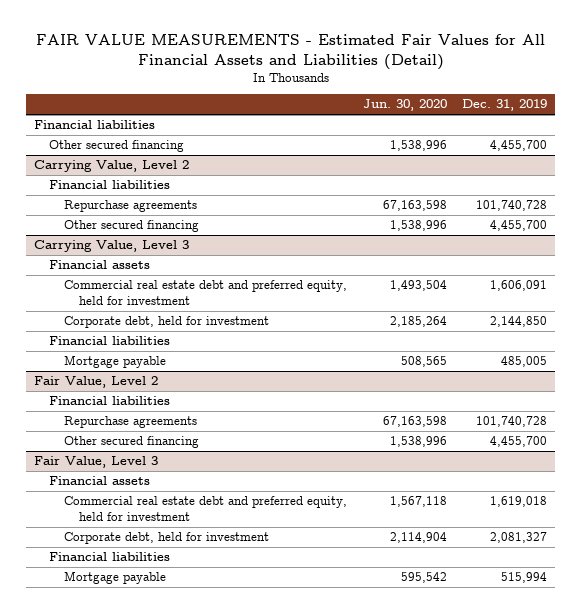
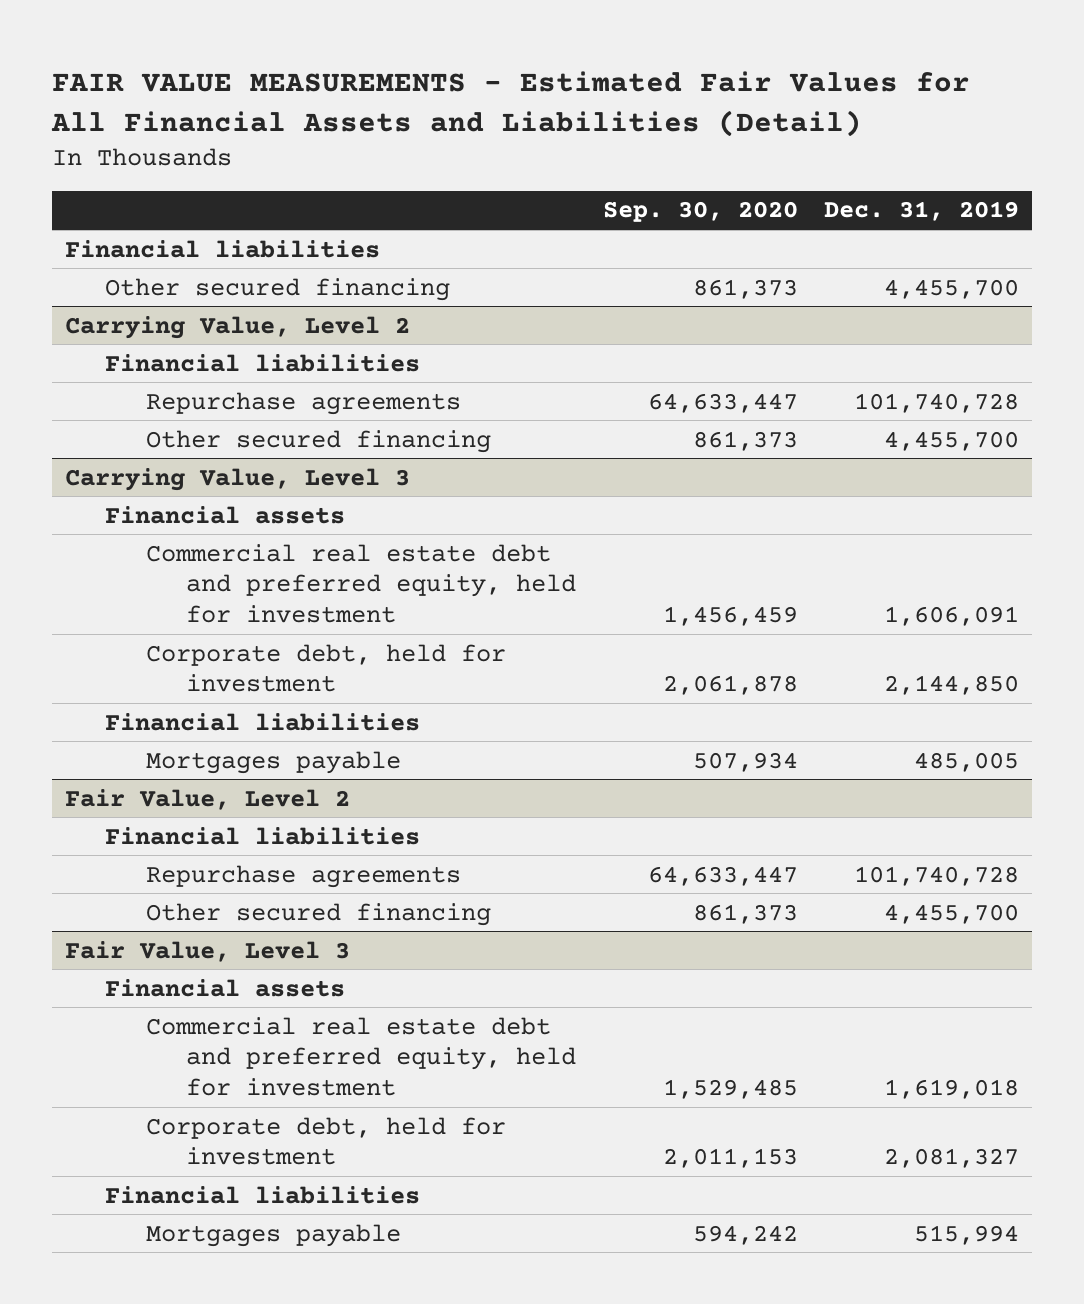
[362,99,447,112] Jun. 30, 2020 -> none
none -> [602,201,798,223] Sep. 30, 2020
[63,355,166,369] Mortgage payable -> [145,750,401,774] Mortgages payable
[63,571,166,585] Mortgage payable -> [145,1223,401,1247] Mortgages payable

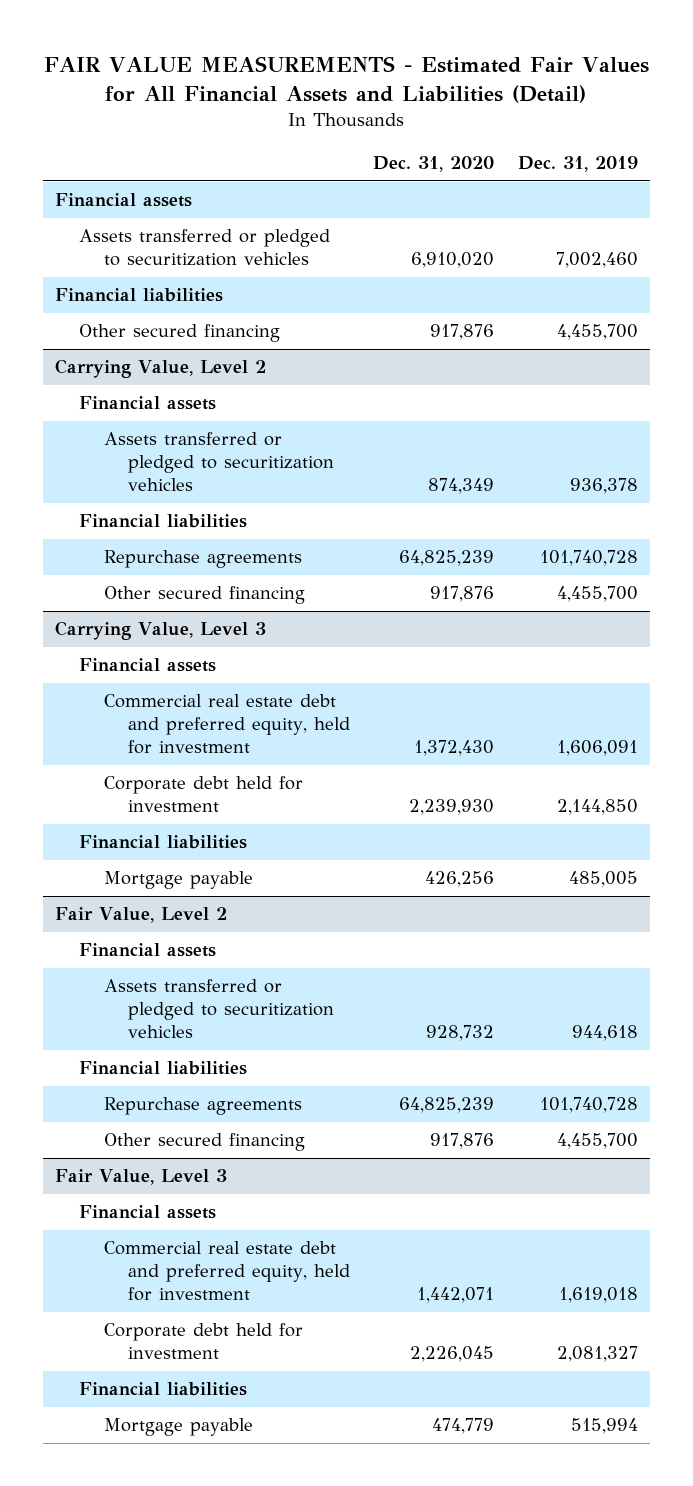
[602,201,798,223] Sep. 30, 2020 -> none
none -> [373,156,495,173] Dec. 31, 2020
none -> [54,193,192,208] Financial assets
none -> [79,229,331,267] Assets transferred or pledged to securitization vehicles
none -> [79,396,217,411] Financial assets
none -> [103,432,334,492] Assets transferred or pledged to securitization vehicles
[145,643,506,693] Corporate debt, held for investment -> [103,776,303,813] Corporate debt held for investment
[145,750,401,774] Mortgages payable -> [103,871,253,890] Mortgage payable
none -> [79,943,217,958] Financial assets
none -> [103,979,334,1039] Assets transferred or pledged to securitization vehicles
[145,1116,506,1166] Corporate debt, held for investment -> [103,1323,303,1360] Corporate debt held for investment
[145,1223,401,1247] Mortgages payable -> [103,1418,253,1437] Mortgage payable

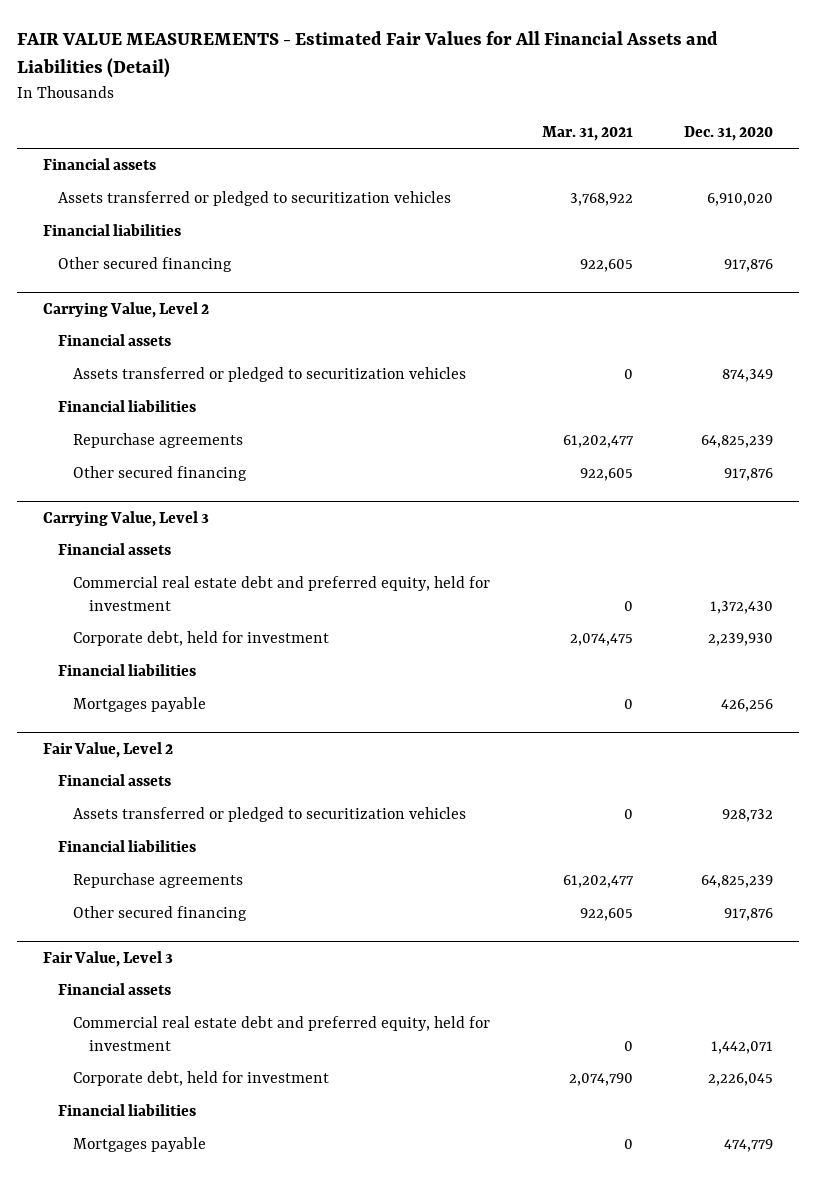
[517,156,638,173] Dec. 31, 2019 -> none
none -> [541,126,633,142] Mar. 31, 2021
[103,776,303,813] Corporate debt held for investment -> [73,631,330,647] Corporate debt, held for investment
[103,871,253,890] Mortgage payable -> [73,697,207,713] Mortgages payable
[103,1323,303,1360] Corporate debt held for investment -> [73,1071,330,1087] Corporate debt, held for investment
[103,1418,253,1437] Mortgage payable -> [73,1137,207,1153] Mortgages payable

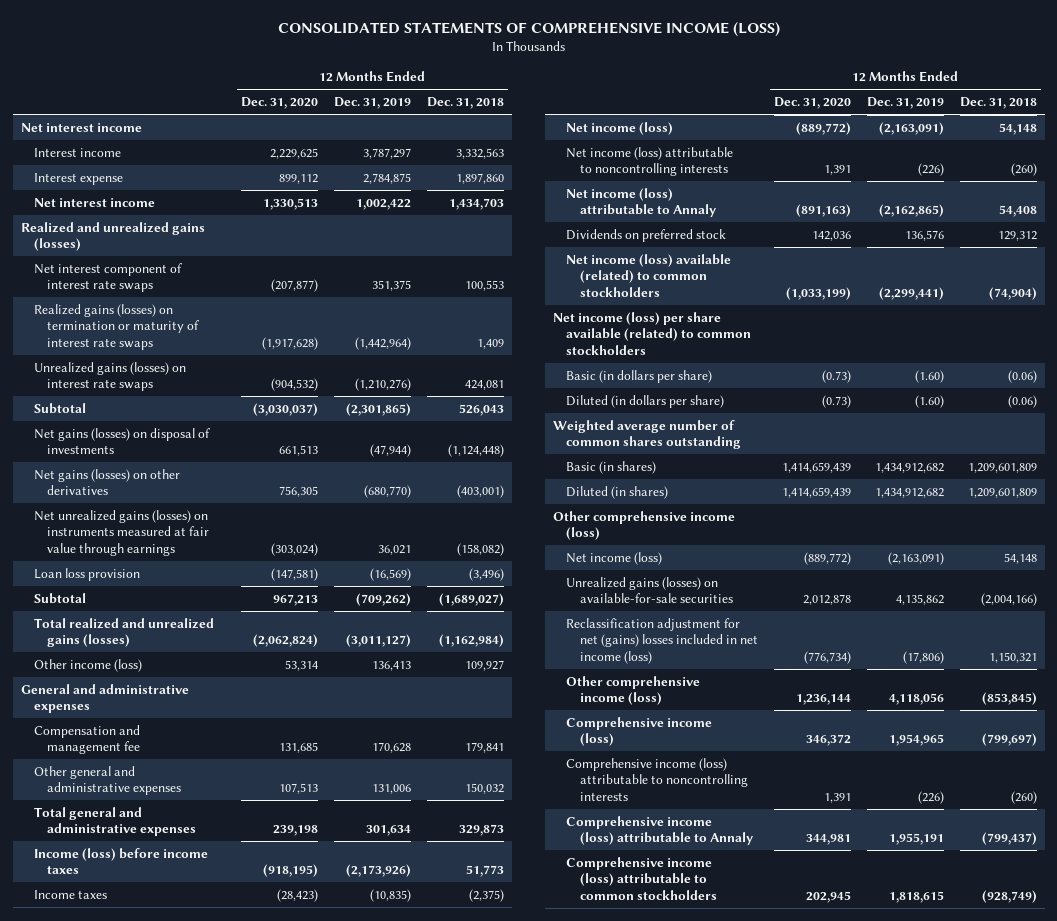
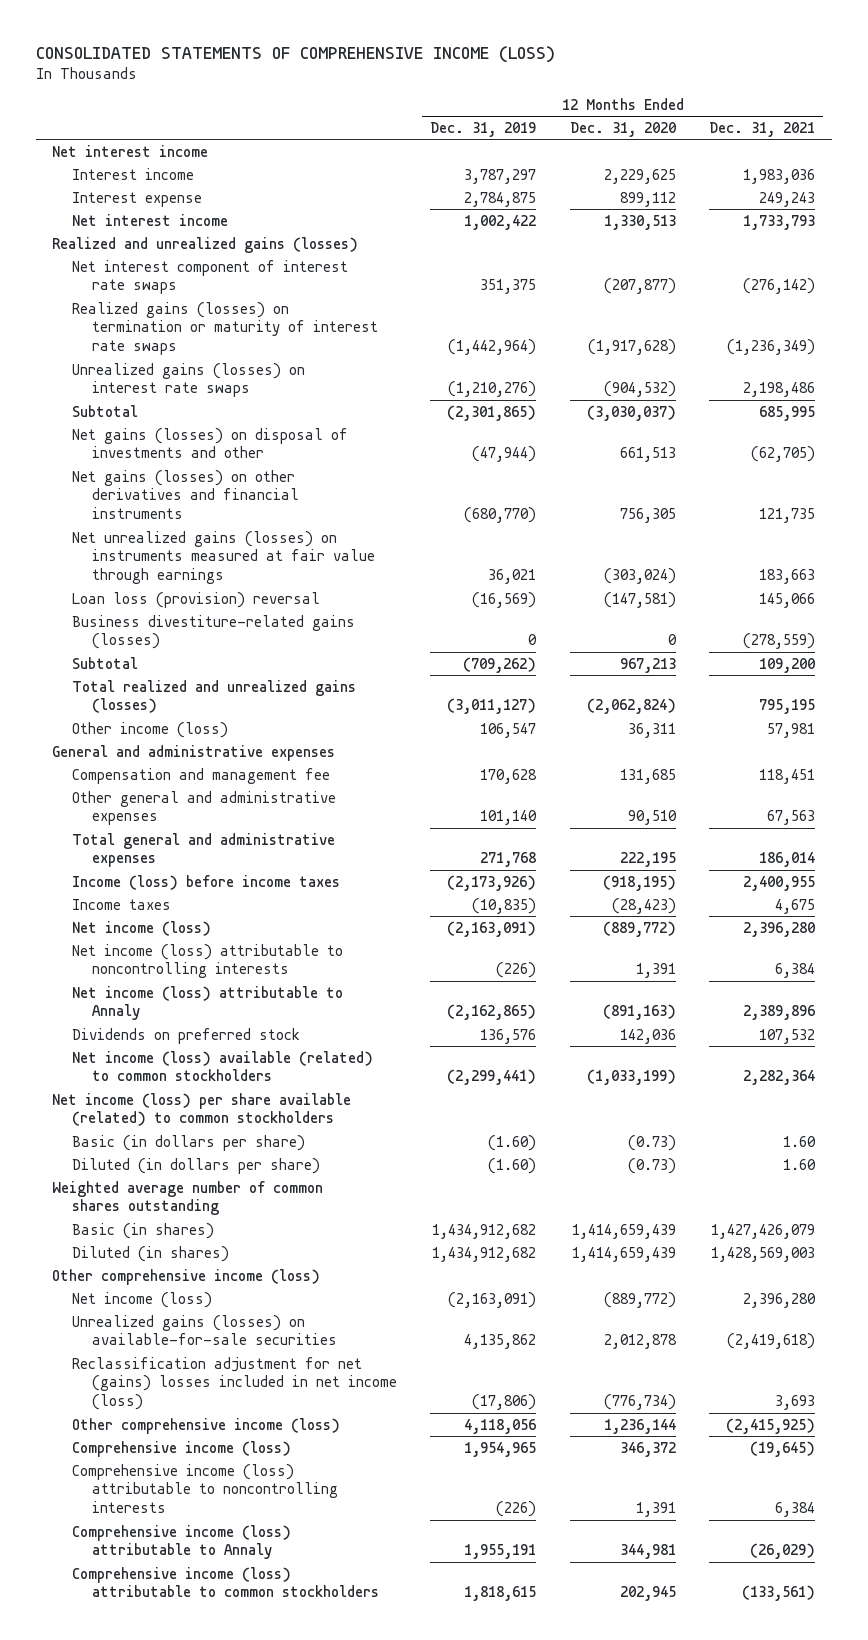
[426,97,504,110] Dec. 31, 2018 -> none
none -> [709,122,816,138] Dec. 31, 2021
[33,427,210,455] Net gains (losses) on disposal of investments -> [72,427,349,459] Net gains (losses) on disposal of investments and other
[33,468,180,496] Net gains (losses) on other derivatives -> [72,469,300,520] Net gains (losses) on other derivatives and financial instruments
[33,567,140,581] Loan loss provision -> [72,591,321,608] Loan loss (provision) reversal
none -> [72,614,356,650] Business divestiture-related gains (losses)
[284,659,318,671] 53,314 -> [627,722,676,738] 36,311
[371,660,411,671] 136,413 -> [480,722,537,738] 106,547
[278,783,318,795] 107,513 -> [627,810,677,826] 90,510
[371,784,411,795] 131,006 -> [480,810,538,826] 101,140
[272,825,318,837] 239,198 -> [619,852,676,868] 222,195
[365,825,411,837] 301,634 -> [480,852,537,868] 271,768

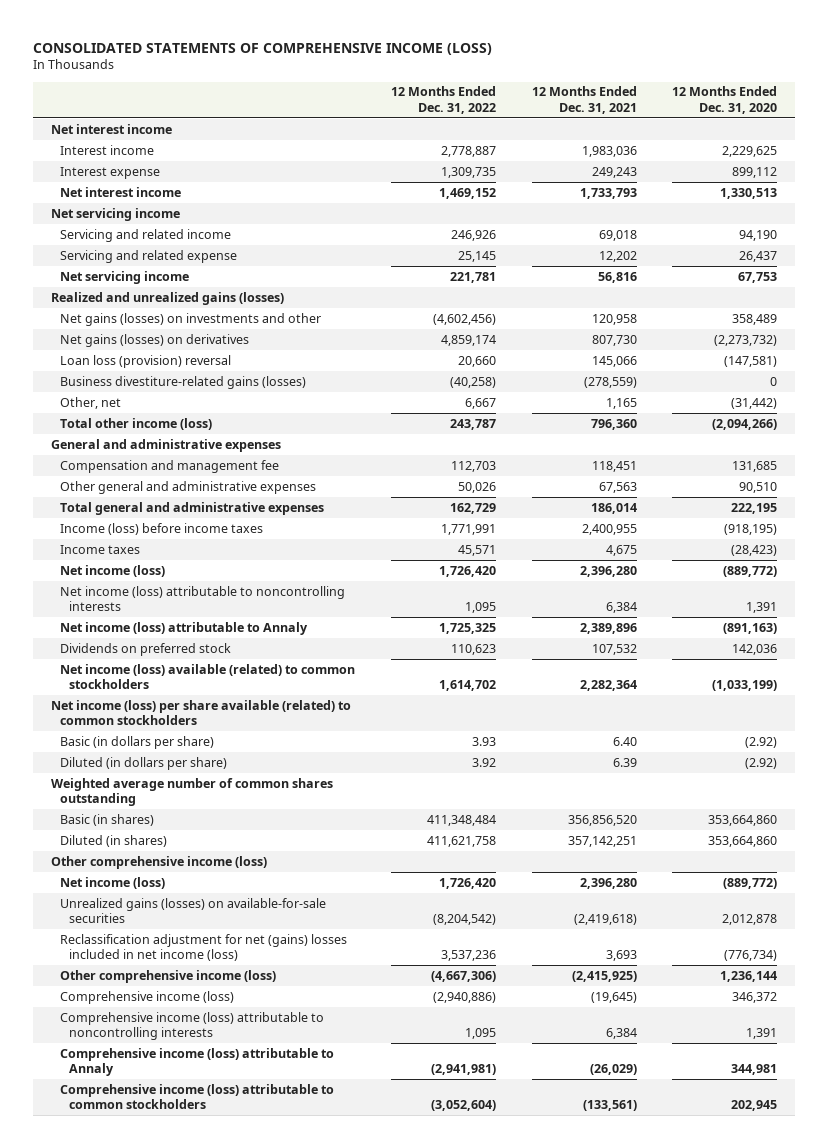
[430,122,537,138] Dec. 31, 2019 -> none
none -> [390,86,496,115] 12 Months Ended Dec. 31, 2022
none -> [51,207,181,221] Net servicing income
none -> [60,228,232,242] Servicing and related income
none -> [60,249,238,263] Servicing and related expense
none -> [60,270,190,284] Net servicing income
[72,259,349,295] Net interest component of interest rate swaps -> none
[72,301,379,356] Realized gains (losses) on termination or maturity of interest rate swaps -> none
[72,362,306,398] Unrealized gains (losses) on interest rate swaps -> none
[72,404,139,417] Subtotal -> none
[72,530,376,585] Net unrealized gains (losses) on instruments measured at fair value through earnings -> none
[72,427,349,459] Net gains (losses) on disposal of investments and other -> [60,312,322,326] Net gains (losses) on investments and other
[619,447,676,463] 661,513 -> [732,313,778,325] 358,489
[751,446,816,463] (62,705) -> [591,313,637,325] 120,958
[72,469,300,520] Net gains (losses) on other derivatives and financial instruments -> [60,333,250,347] Net gains (losses) on derivatives
[619,508,676,524] 756,305 -> [714,334,778,346] (2,273,732)
[759,508,816,524] 121,735 -> [591,334,637,346] 807,730
[72,656,139,669] Subtotal -> none
[72,679,357,714] Total realized and unrealized gains (losses) -> none
[72,721,229,738] Other income (loss) -> [60,396,122,409] Other, net
[627,722,676,738] 36,311 -> [731,397,778,409] (31,442)
[767,722,816,738] 57,981 -> [605,397,637,409] 1,165
none -> [60,417,213,430] Total other income (loss)
[627,1134,676,1151] (0.73) -> [745,736,778,748] (2.92)
[783,1135,817,1147] 1.60 -> [612,736,637,746] 6.40
[627,1157,676,1174] (0.73) -> [745,757,778,769] (2.92)
[783,1158,817,1170] 1.60 -> [612,757,637,767] 6.39
[571,1223,676,1239] 1,414,659,439 -> [708,814,778,826] 353,664,860
[711,1223,816,1239] 1,427,426,079 -> [567,814,637,826] 356,856,520
[571,1246,676,1262] 1,414,659,439 -> [708,835,778,847] 353,664,860
[711,1246,816,1262] 1,428,569,003 -> [567,835,637,847] 357,142,251

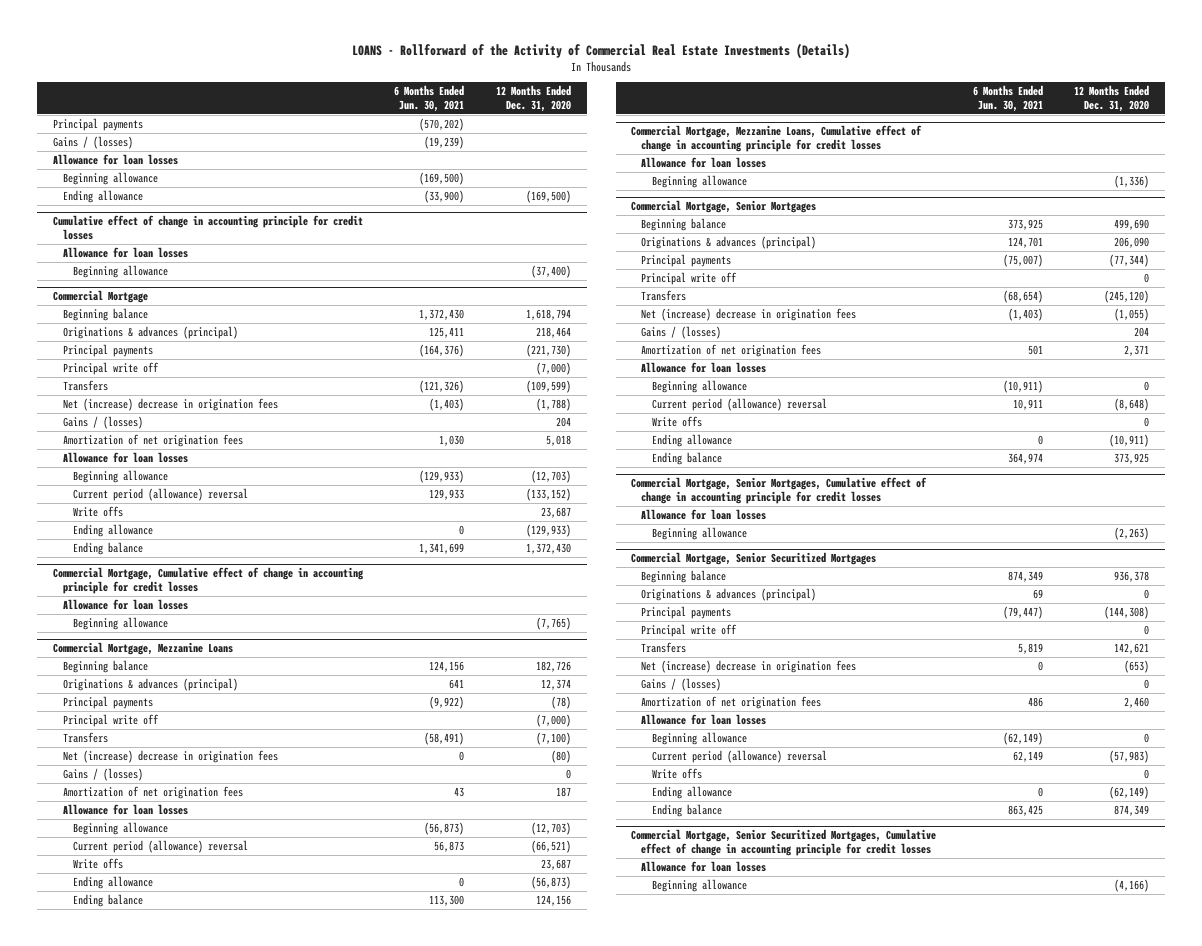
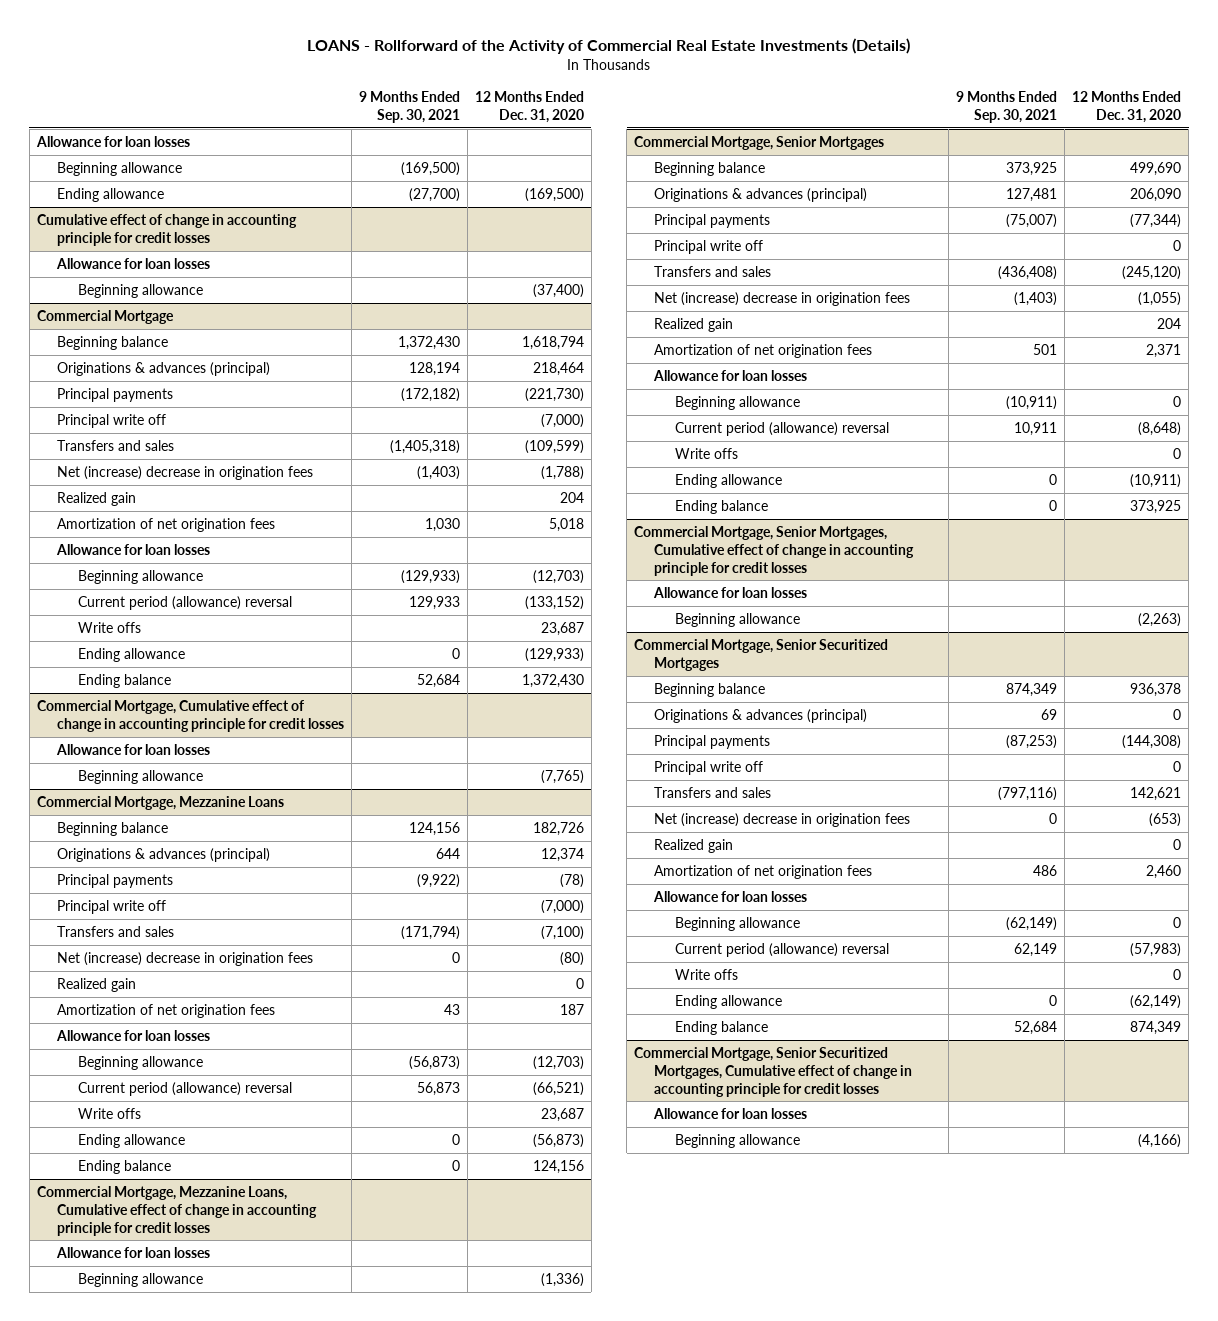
[394,85,465,113] 6 Months Ended Jun. 30, 2021 -> none
none -> [359,91,461,124] 9 Months Ended Sep. 30, 2021
[52,117,143,131] Principal payments -> none
[52,135,133,149] Gains / (losses) -> none
[62,379,108,391] Transfers -> [57,440,175,452] Transfers and sales
[62,415,143,429] Gains / (losses) -> [57,492,137,507] Realized gain
[62,731,108,743] Transfers -> [57,926,175,938] Transfers and sales
[62,767,143,781] Gains / (losses) -> [57,978,137,993] Realized gain
[641,289,687,301] Transfers -> [654,266,772,278] Transfers and sales
[641,325,722,339] Gains / (losses) -> [654,318,734,333] Realized gain
[641,641,687,653] Transfers -> [654,787,772,799] Transfers and sales
[641,677,722,691] Gains / (losses) -> [654,839,734,854] Realized gain

